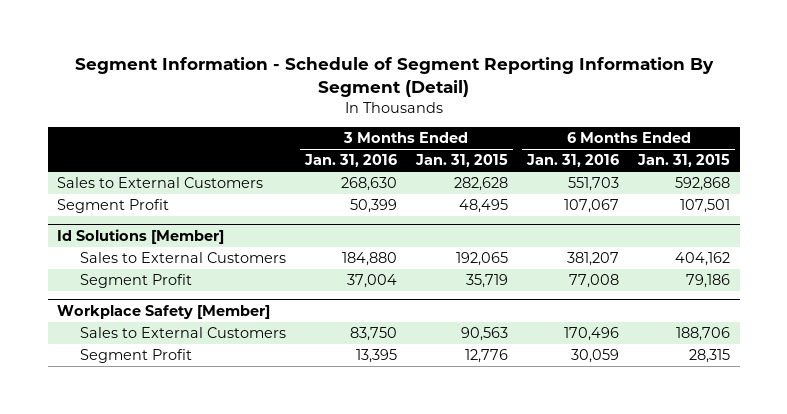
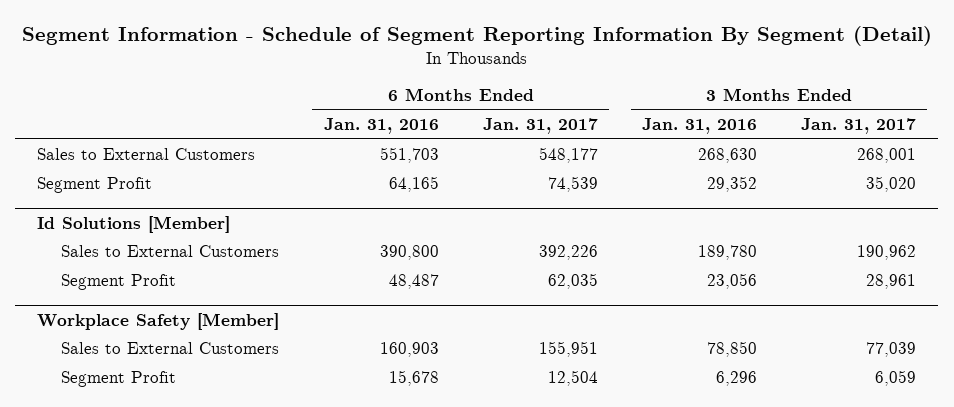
[414,154,508,168] Jan. 31, 2015 -> none
[637,154,731,168] Jan. 31, 2015 -> none
none -> [482,118,598,135] Jan. 31, 2017
none -> [801,118,917,135] Jan. 31, 2017
[349,199,397,214] 50,399 -> [707,176,758,193] 29,352
[564,199,620,214] 107,067 -> [388,176,439,193] 64,165
[341,252,397,267] 184,880 -> [698,245,758,261] 189,780
[567,252,620,267] 381,207 -> [379,245,439,261] 390,800
[346,274,397,289] 37,004 -> [707,273,758,290] 23,056
[569,274,620,289] 77,008 -> [388,274,439,290] 48,487
[349,327,397,342] 83,750 -> [707,341,758,358] 78,850
[564,327,620,342] 170,496 -> [379,342,439,358] 160,903
[355,349,397,364] 13,395 -> [716,371,758,387] 6,296
[571,349,620,364] 30,059 -> [388,370,439,387] 15,678

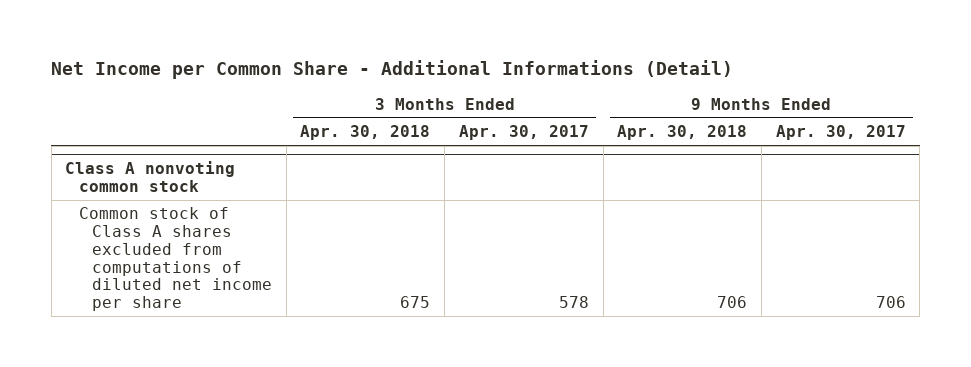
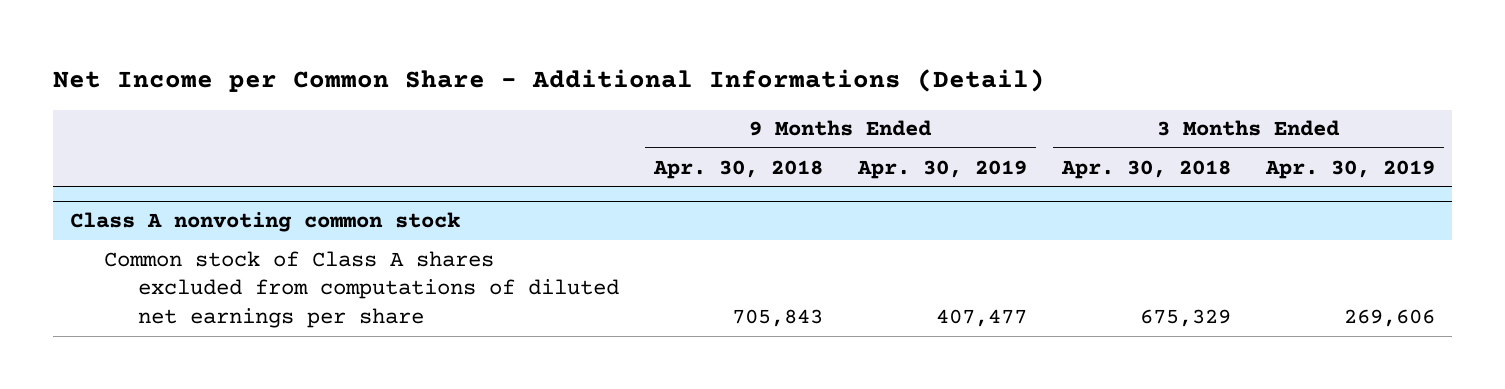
[458,125,589,141] Apr. 30, 2017 -> none
[775,125,906,141] Apr. 30, 2017 -> none
none -> [856,159,1027,179] Apr. 30, 2019
none -> [1264,159,1435,179] Apr. 30, 2019
[78,207,272,312] Common stock of Class A shares excluded from computations of diluted net income per share -> [103,250,619,328] Common stock of Class A shares excluded from computations of diluted net earnings per share
[400,296,431,309] 675 -> [1139,308,1231,327] 675,329
[717,296,748,309] 706 -> [731,308,823,327] 705,843

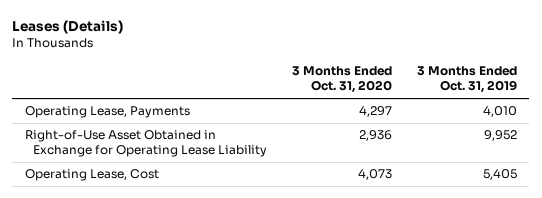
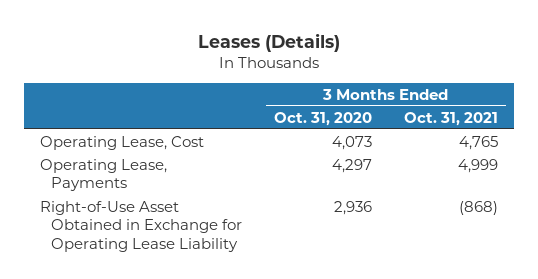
[417,66,518,94] 3 Months Ended Oct. 31, 2019 -> none
none -> [403,111,498,126] Oct. 31, 2021
[24,169,159,182] Operating Lease, Cost -> [40,135,205,150] Operating Lease, Cost

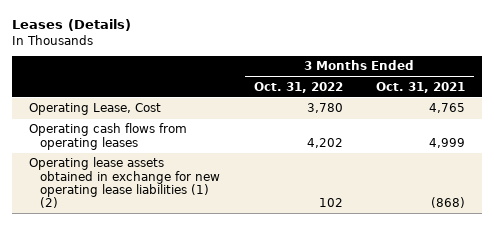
[273,111,372,126] Oct. 31, 2020 -> none
none -> [253,81,343,93] Oct. 31, 2022
[40,158,168,192] Operating Lease, Payments -> [28,123,187,150] Operating cash flows from operating leases
[40,200,243,252] Right-of-Use Asset Obtained in Exchange for Operating Lease Liability -> [28,157,221,208] Operating lease assets obtained in exchange for new operating lease liabilities (1) (2)

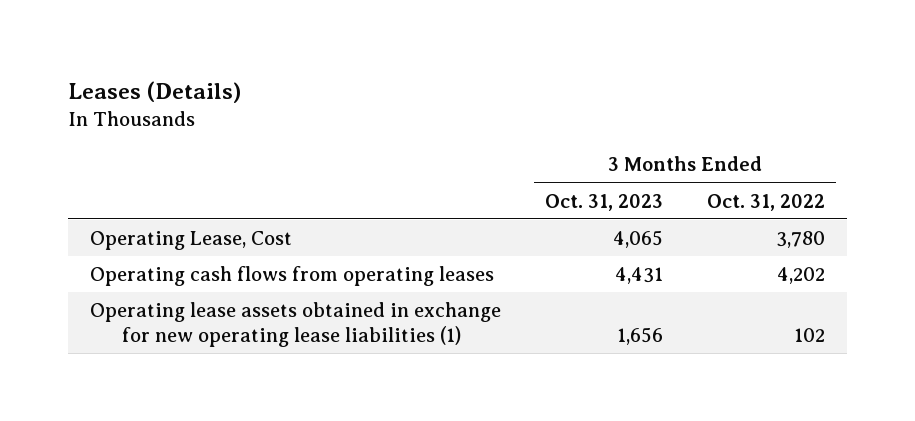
[376,81,466,93] Oct. 31, 2021 -> none
none -> [545,193,664,211] Oct. 31, 2023
[28,157,221,208] Operating lease assets obtained in exchange for new operating lease liabilities (1) (2) -> [89,302,501,347] Operating lease assets obtained in exchange for new operating lease liabilities (1)

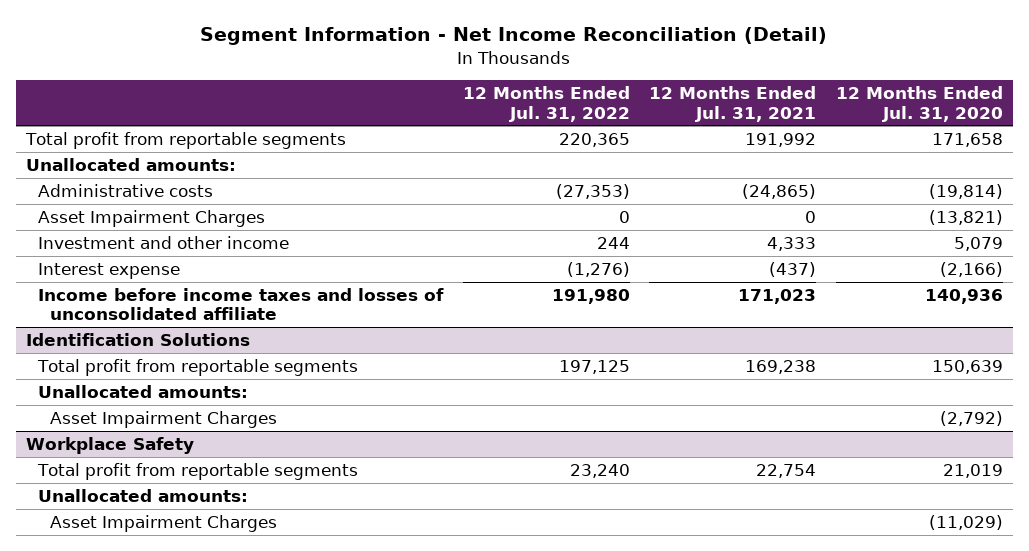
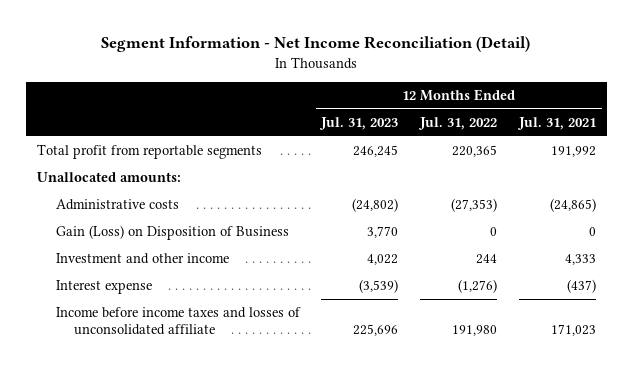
[836,86,1004,122] 12 Months Ended Jul. 31, 2020 -> none
none -> [319,116,399,130] Jul. 31, 2023
[37,209,265,227] Asset Impairment Charges -> none
none -> [55,224,289,240] Gain (Loss) on Disposition of Business
[25,332,250,346] Identification Solutions -> none
[36,358,358,376] Total profit from reportable segments -> none
[37,384,248,398] Unallocated amounts: -> none
[50,410,278,428] Asset Impairment Charges -> none
[25,436,194,454] Workplace Safety -> none
[36,462,358,480] Total profit from reportable segments -> none
[37,488,248,502] Unallocated amounts: -> none
[50,514,278,532] Asset Impairment Charges -> none

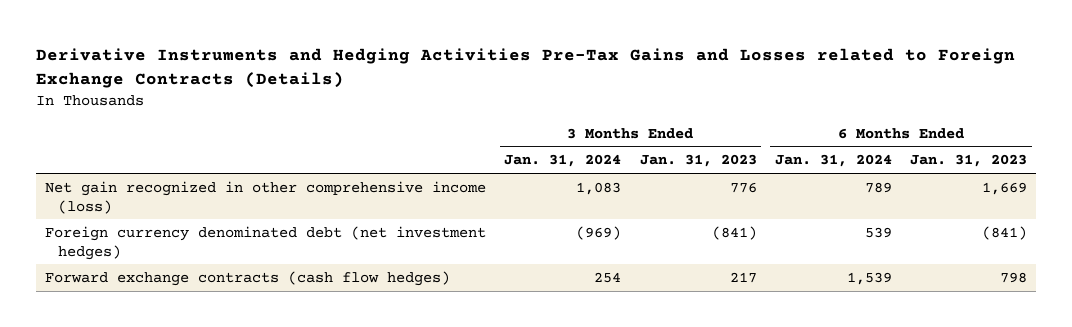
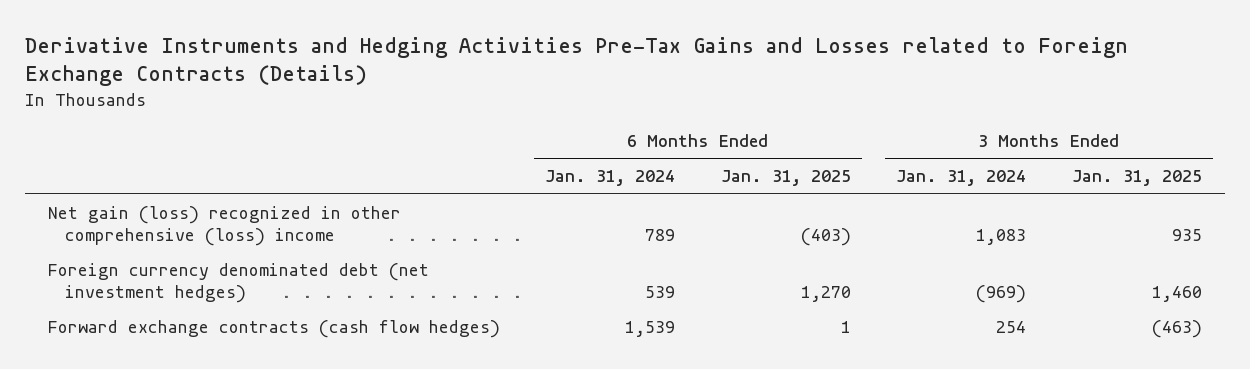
[639,154,757,168] Jan. 31, 2023 -> none
[910,154,1028,168] Jan. 31, 2023 -> none
none -> [720,170,851,187] Jan. 31, 2025
none -> [1071,170,1202,187] Jan. 31, 2025
[45,180,487,214] Net gain recognized in other comprehensive income (loss) -> [47,205,401,246] Net gain (loss) recognized in other comprehensive (loss) income

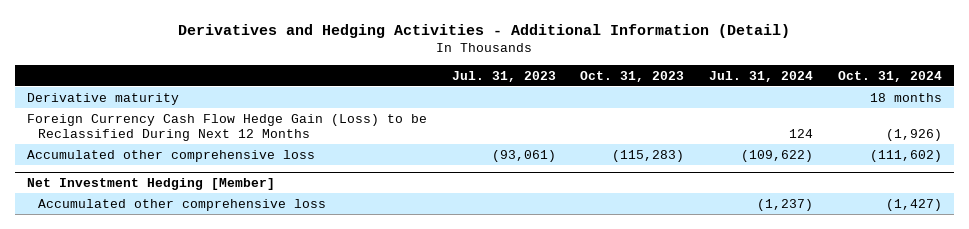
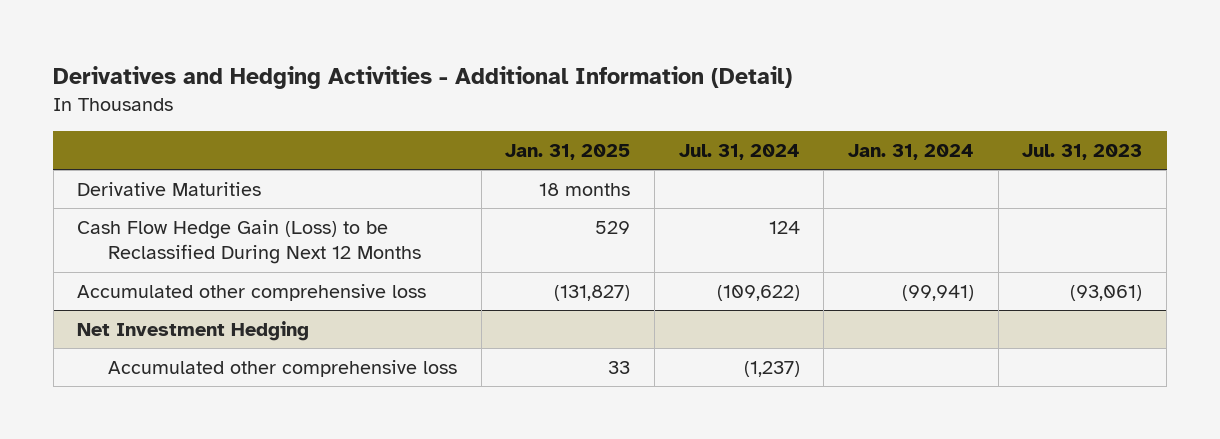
[580,70,685,82] Oct. 31, 2023 -> none
[837,70,942,82] Oct. 31, 2024 -> none
none -> [505,144,631,161] Jan. 31, 2025
none -> [847,144,974,161] Jan. 31, 2024
[26,92,179,105] Derivative maturity -> [77,181,262,196] Derivative Maturities
[26,113,427,141] Foreign Currency Cash Flow Hedge Gain (Loss) to be Reclassified During Next 12 Months -> [77,219,421,265] Cash Flow Hedge Gain (Loss) to be Reclassified During Next 12 Months
[26,178,275,191] Net Investment Hedging [Member] -> [77,320,310,341] Net Investment Hedging

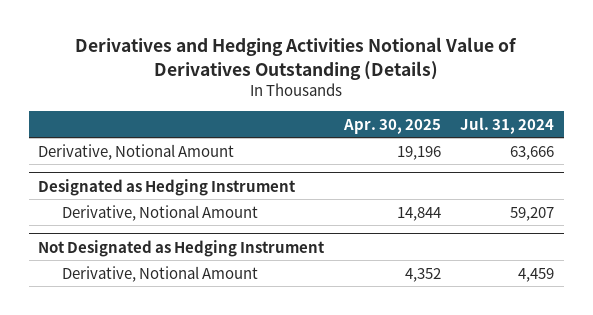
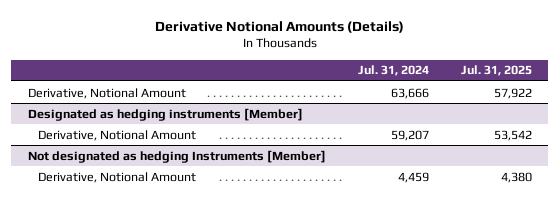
[75,37,518,80] Derivatives and Hedging Activities Notional Value of Derivatives Outstanding (Details) -> [154,20,404,33] Derivative Notional Amounts (Details)
[342,118,441,134] Apr. 30, 2025 -> none
none -> [461,65,533,77] Jul. 31, 2025
[38,178,297,196] Designated as Hedging Instrument -> [27,107,303,121] Designated as hedging instruments [Member]
[38,239,326,257] Not Designated as Hedging Instrument -> [27,149,326,163] Not designated as hedging Instruments [Member]

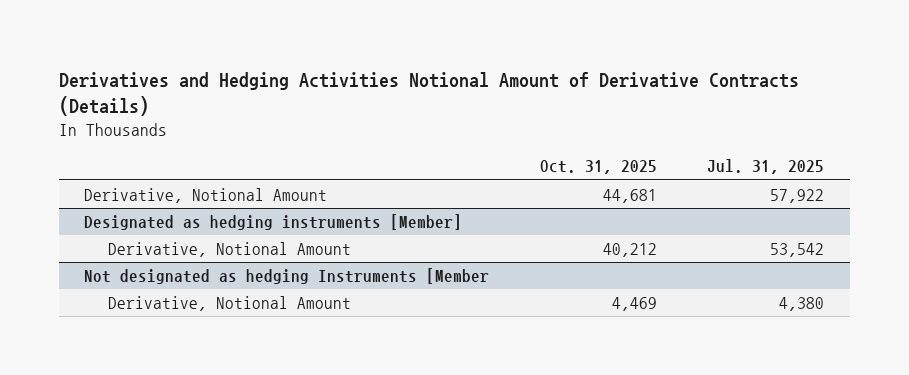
[154,20,404,33] Derivative Notional Amounts (Details) -> [59,71,800,117] Derivatives and Hedging Activities Notional Amount of Derivative Contracts (Details)
[357,65,429,77] Jul. 31, 2024 -> none
none -> [539,160,657,175] Oct. 31, 2025
[27,149,326,163] Not designated as hedging Instruments [Member] -> [84,268,490,285] Not designated as hedging Instruments [Member

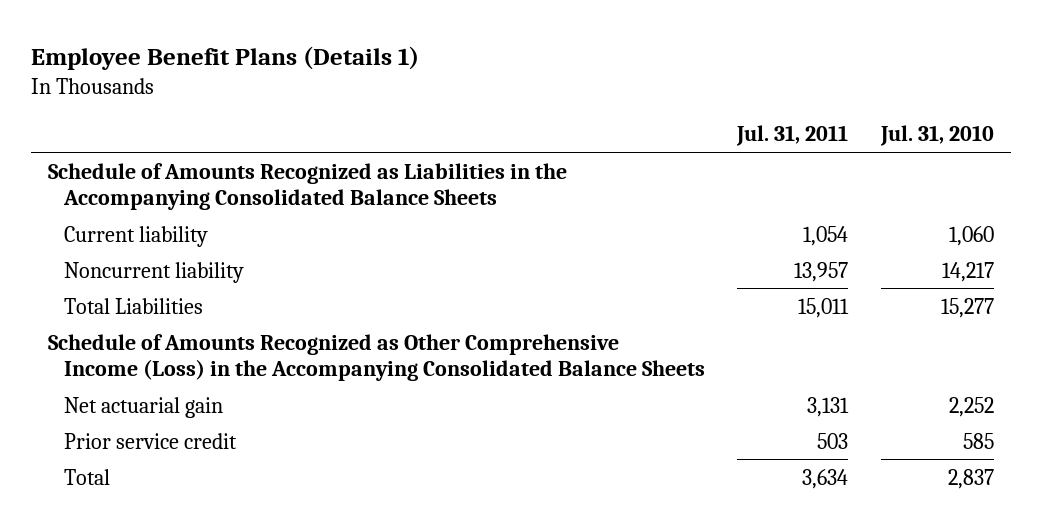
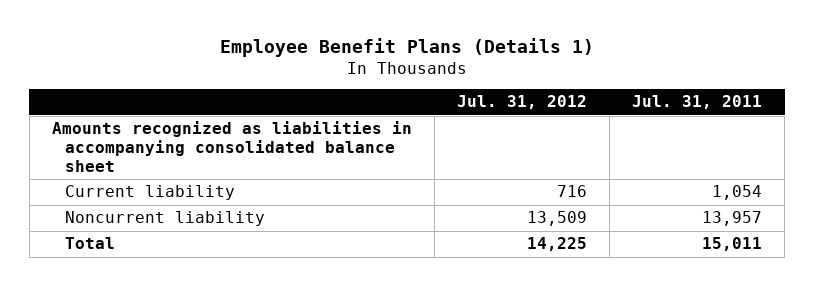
[880,125,995,147] Jul. 31, 2010 -> none
none -> [456,95,587,110] Jul. 31, 2012
[47,162,567,210] Schedule of Amounts Recognized as Liabilities in the Accompanying Consolidated Balance Sheets -> [51,121,412,172] Amounts recognized as liabilities in accompanying consolidated balance sheet
[47,333,705,381] Schedule of Amounts Recognized as Other Comprehensive Income (Loss) in the Accompanying Consolidated Balance Sheets -> none
[63,396,223,418] Net actuarial gain -> none
[63,432,237,449] Prior service credit -> none
[63,468,110,485] Total -> none
[63,297,203,314] Total Liabilities -> [65,237,116,250] Total

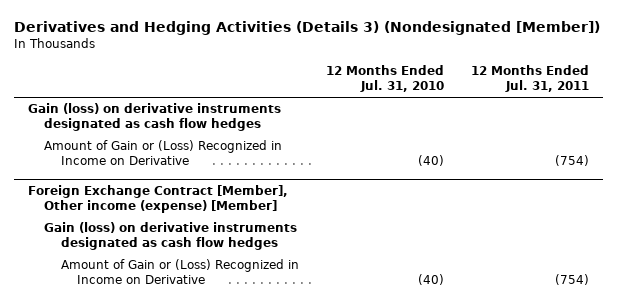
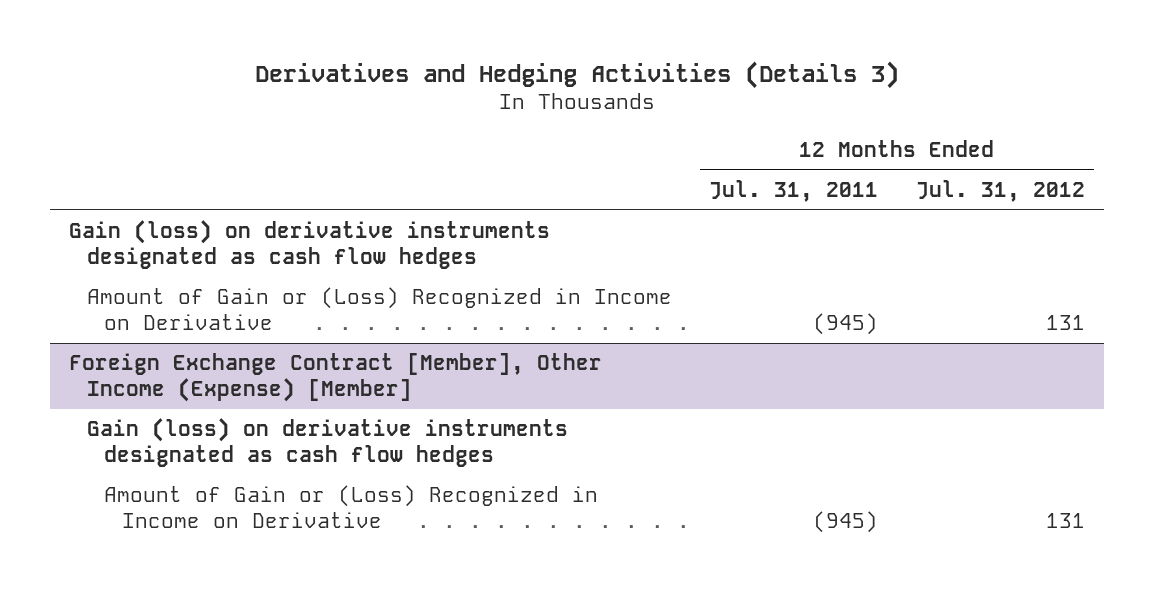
[14,21,601,36] Derivatives and Hedging Activities (Details 3) (Nondesignated [Member]) -> [254,60,899,89] Derivatives and Hedging Activities (Details 3)
[325,65,444,93] 12 Months Ended Jul. 31, 2010 -> none
none -> [915,179,1085,202] Jul. 31, 2012
[555,155,590,167] (754) -> [813,312,879,335] (945)
[27,184,288,213] Foreign Exchange Contract [Member], Other income (expense) [Member] -> [68,353,602,402] Foreign Exchange Contract [Member], Other Income (Expense) [Member]
[555,274,590,286] (754) -> [813,510,879,533] (945)

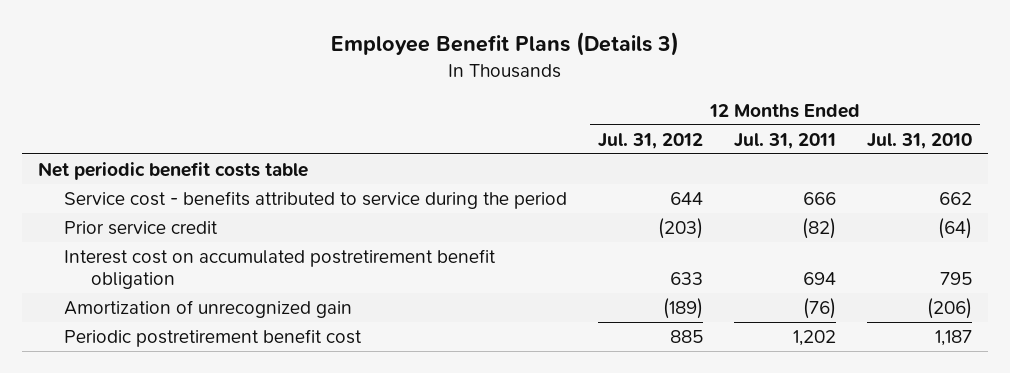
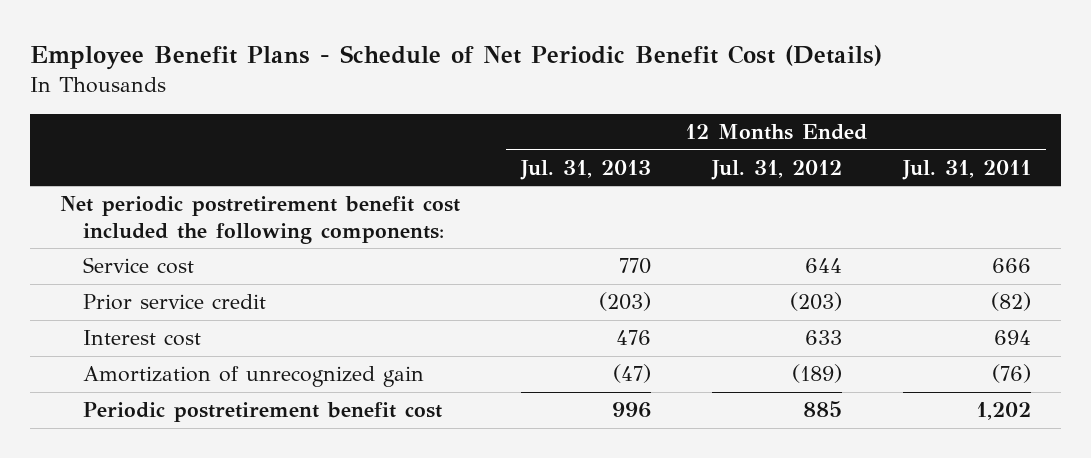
[330,32,679,57] Employee Benefit Plans (Details 3) -> [30,45,883,71] Employee Benefit Plans - Schedule of Net Periodic Benefit Cost (Details)
[867,132,973,149] Jul. 31, 2010 -> none
none -> [520,159,652,180] Jul. 31, 2013
[37,161,308,180] Net periodic benefit costs table -> [60,196,461,244] Net periodic postretirement benefit cost included the following components:
[64,190,568,209] Service cost - benefits attributed to service during the period -> [82,257,194,275] Service cost
[64,248,497,289] Interest cost on accumulated postretirement benefit obligation -> [82,330,201,347] Interest cost

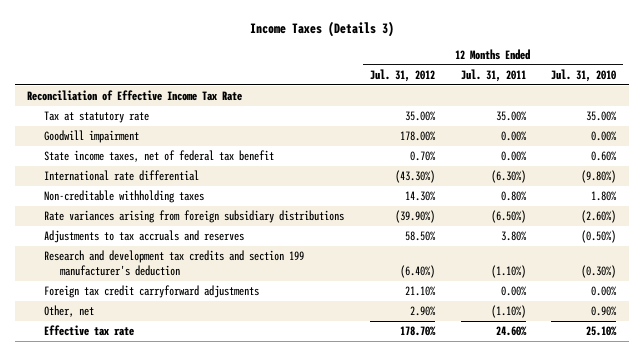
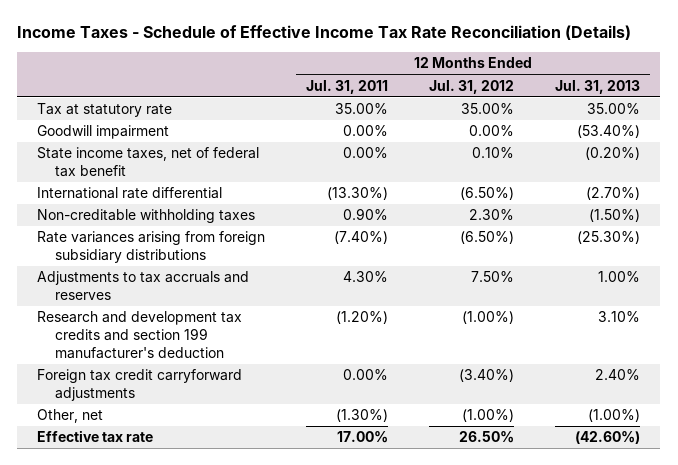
[249,20,394,37] Income Taxes (Details 3) -> [17,25,632,41] Income Taxes - Schedule of Effective Income Tax Rate Reconciliation (Details)
[551,68,617,82] Jul. 31, 2010 -> none
none -> [555,79,641,94] Jul. 31, 2013
[27,90,243,102] Reconciliation of Effective Income Tax Rate -> none
[399,131,436,142] 178.00% -> [469,125,515,137] 0.00%
[409,151,436,162] 0.70% -> [472,147,515,159] 0.10%
[394,170,435,184] (43.30%) -> [460,187,515,201] (6.50%)
[490,170,526,184] (6.30%) -> [327,187,389,201] (13.30%)
[404,191,436,202] 14.30% -> [469,209,515,221] 2.30%
[500,191,527,202] 0.80% -> [343,208,389,221] 0.90%
[394,210,435,224] (39.90%) -> [460,231,515,245] (6.50%)
[490,210,526,224] (6.50%) -> [334,231,389,245] (7.40%)
[404,231,436,242] 58.50% -> [471,271,515,283] 7.50%
[500,231,527,242] 3.80% -> [343,271,389,283] 4.30%
[399,264,435,278] (6.40%) -> [462,311,515,325] (1.00%)
[490,264,526,278] (1.10%) -> [336,311,389,325] (1.20%)
[404,286,436,297] 21.10% -> [459,369,515,383] (3.40%)
[409,306,436,317] 2.90% -> [462,409,515,423] (1.00%)
[490,305,526,319] (1.10%) -> [336,409,389,423] (1.30%)
[399,326,436,337] 178.70% -> [459,431,515,444] 26.50%
[495,326,527,337] 24.60% -> [337,431,389,444] 17.00%

